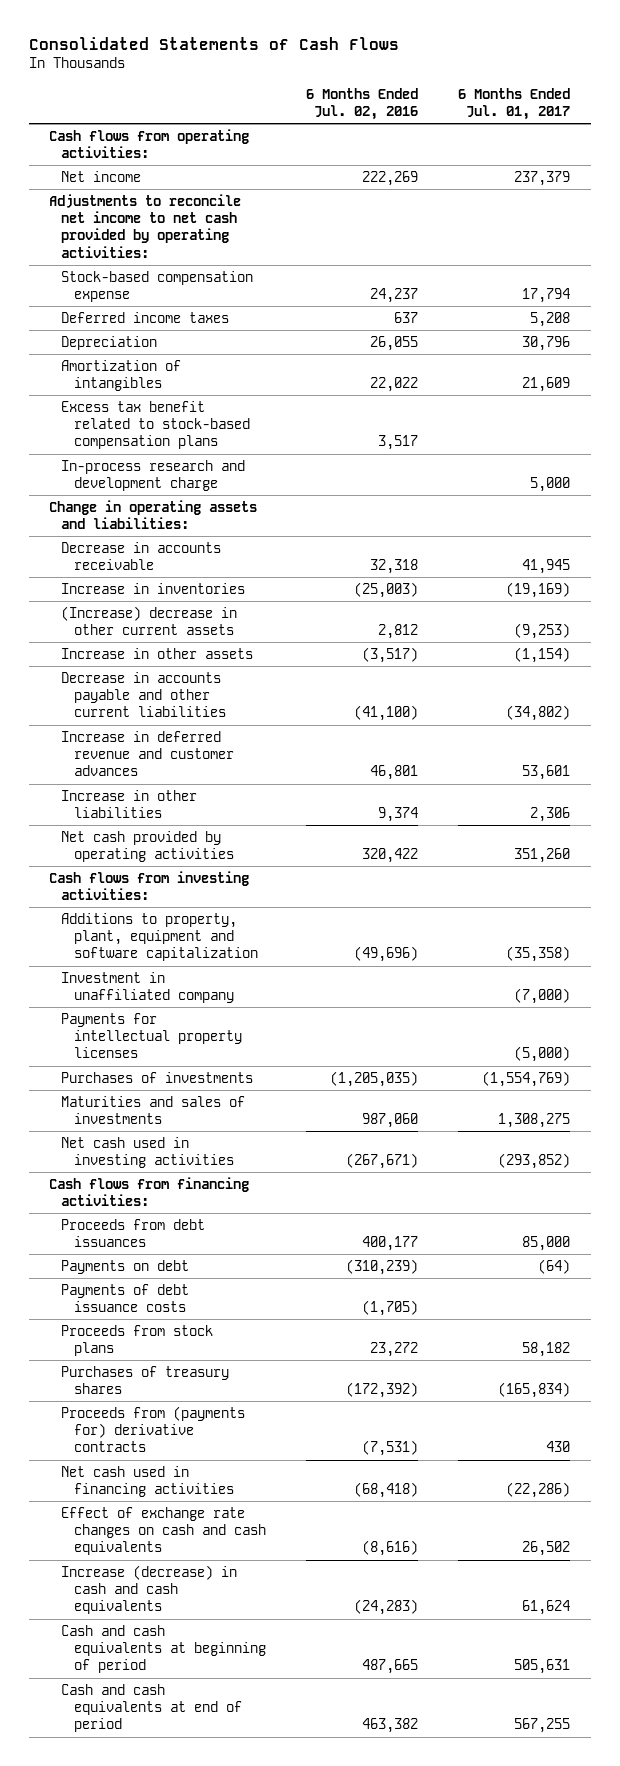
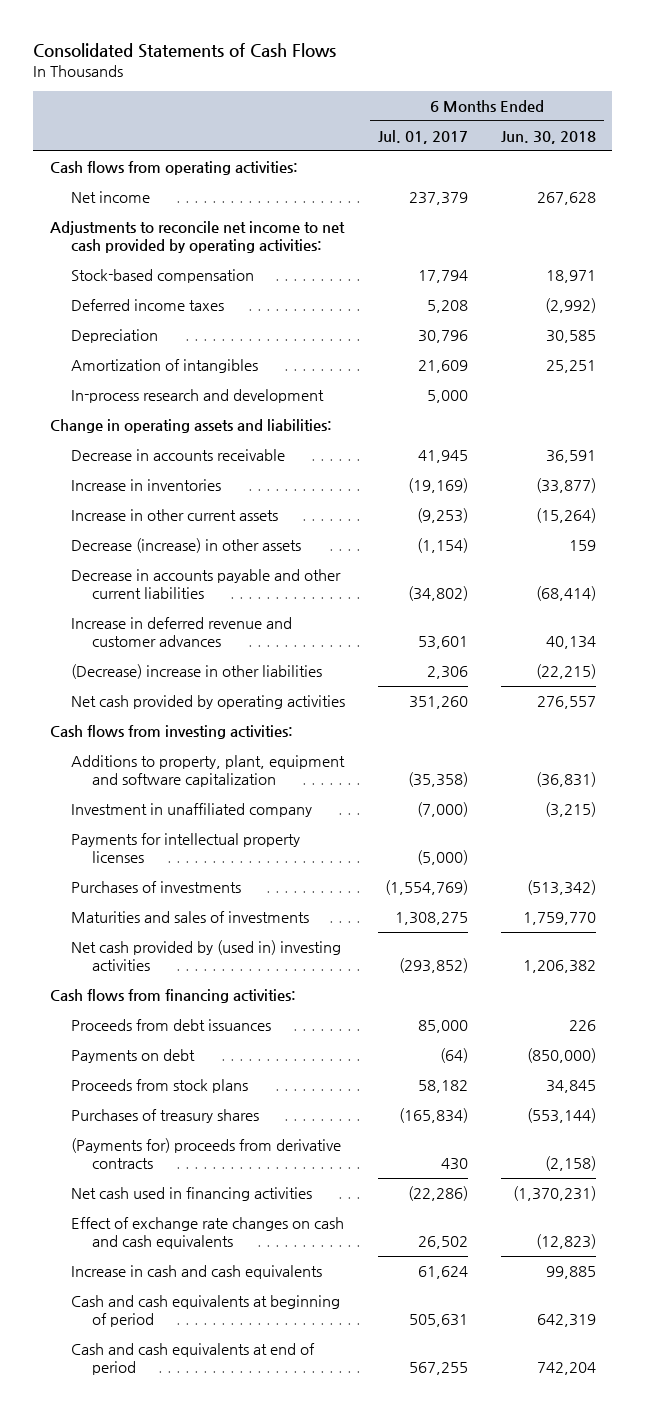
[306,87,419,121] 6 Months Ended Jul. 02, 2016 -> none
none -> [500,130,596,144] Jun. 30, 2018
[61,270,254,303] Stock-based compensation expense -> [70,269,254,284] Stock-based compensation
[61,400,250,450] Excess tax benefit related to stock-based compensation plans -> none
[61,459,246,492] In-process research and development charge -> [70,389,324,404] In-process research and development
[61,605,238,636] (Increase) decrease in other current assets -> [70,509,278,522] Increase in other current assets
[61,647,254,659] Increase in other assets -> [70,538,301,554] Decrease (increase) in other assets
[61,789,198,819] Increase in other liabilities -> [70,664,322,680] (Decrease) increase in other liabilities
[61,1136,234,1169] Net cash used in investing activities -> [70,940,341,972] Net cash provided by (used in) investing activities
[61,1283,190,1313] Payments of debt issuance costs -> none
[61,1405,246,1453] Proceeds from (payments for) derivative contracts -> [70,1138,341,1170] (Payments for) proceeds from derivative contracts
[61,1564,238,1615] Increase (decrease) in cash and cash equivalents -> [70,1265,322,1280] Increase in cash and cash equivalents

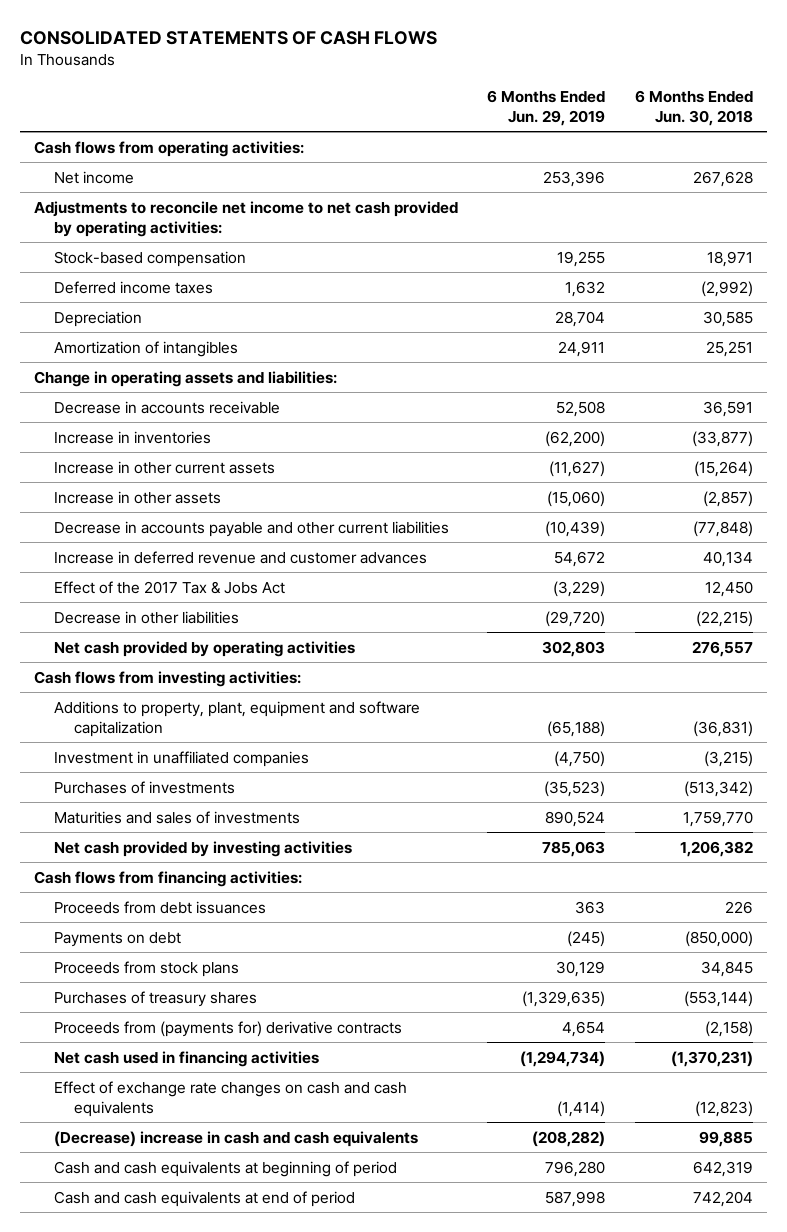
[33,43,337,59] Consolidated Statements of Cash Flows -> [19,31,437,46] CONSOLIDATED STATEMENTS OF CASH FLOWS
[377,129,468,144] Jul. 01, 2017 -> none
none -> [487,89,606,126] 6 Months Ended Jun. 29, 2019
[70,389,324,404] In-process research and development -> none
[70,538,301,554] Decrease (increase) in other assets -> [53,490,221,504] Increase in other assets
[568,540,596,552] 159 -> [702,490,753,507] (2,857)
[535,586,596,602] (68,414) -> [692,520,753,537] (77,848)
none -> [53,580,285,594] Effect of the 2017 Tax & Jobs Act
[70,664,322,680] (Decrease) increase in other liabilities -> [53,610,239,624] Decrease in other liabilities
[70,833,300,864] Payments for intellectual property licenses -> none
[70,803,312,818] Investment in unaffiliated company -> [53,750,309,767] Investment in unaffiliated companies
[70,940,341,972] Net cash provided by (used in) investing activities -> [53,840,352,857] Net cash provided by investing activities
[70,1138,341,1170] (Payments for) proceeds from derivative contracts -> [53,1020,402,1037] Proceeds from (payments for) derivative contracts
[70,1265,322,1280] Increase in cash and cash equivalents -> [53,1130,418,1147] (Decrease) increase in cash and cash equivalents

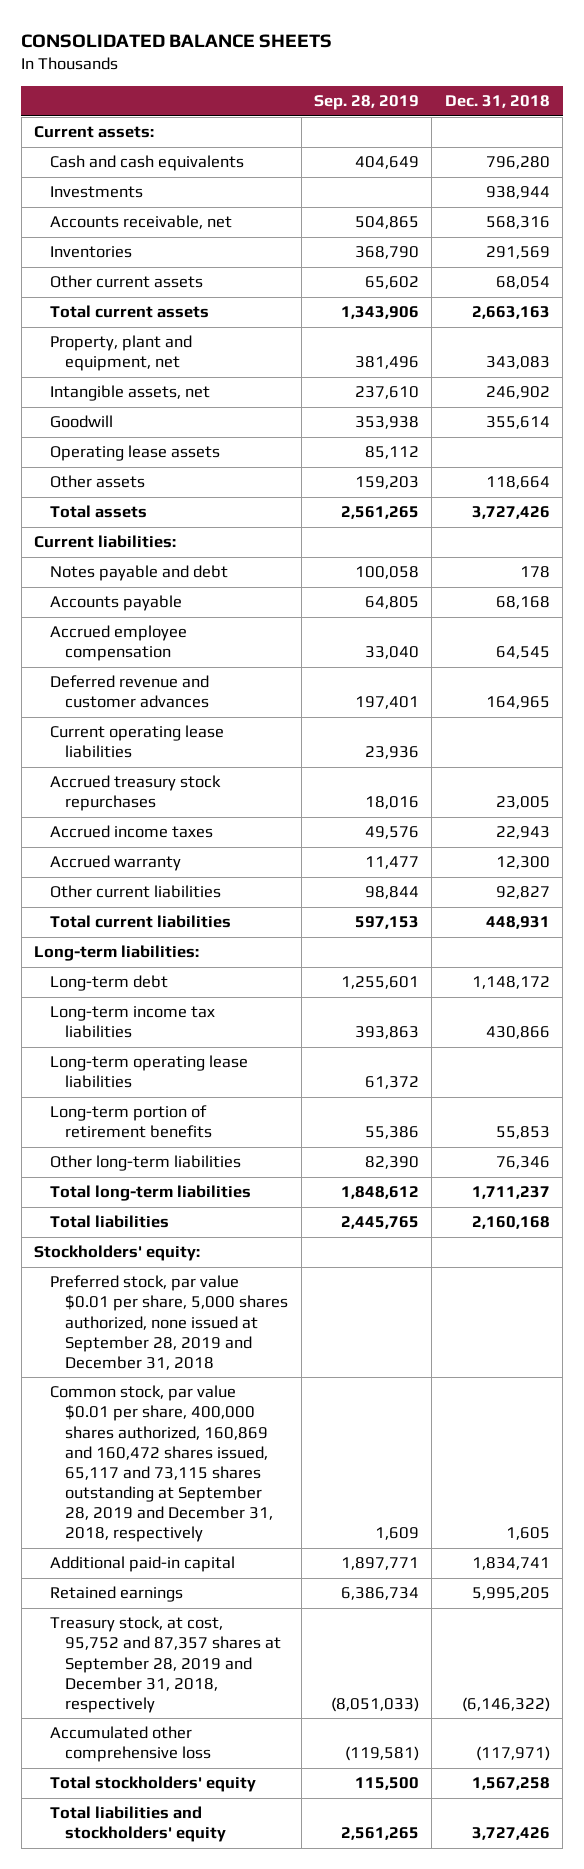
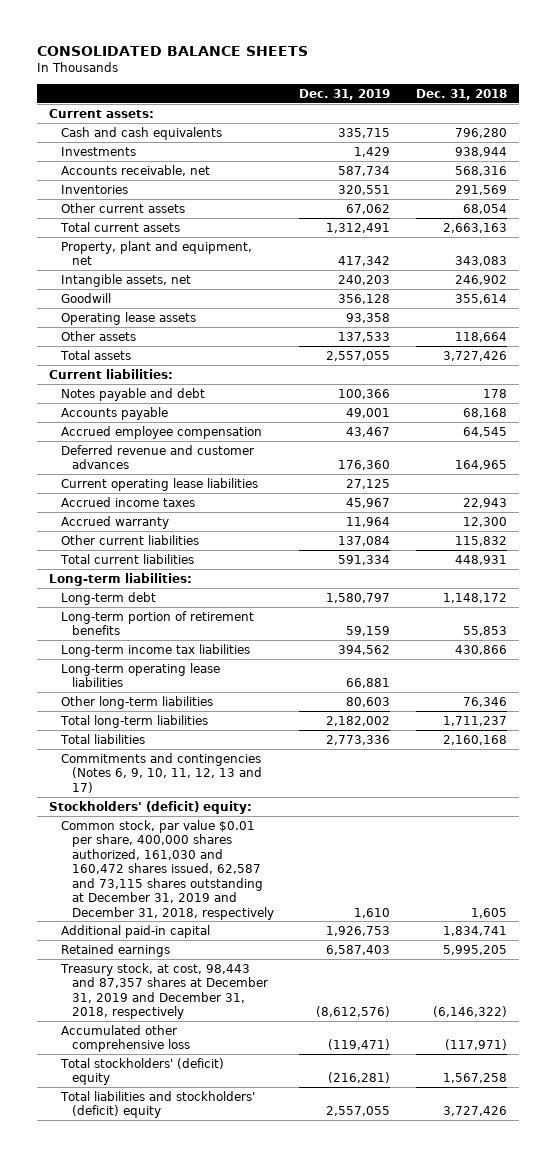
[314,95,420,111] Sep. 28, 2019 -> none
none -> [299,89,391,101] Dec. 31, 2019
[49,775,221,812] Accrued treasury stock repurchases -> none
[495,886,550,900] 92,827 -> [454,535,507,546] 115,832
[49,1105,213,1139] Long-term portion of retirement benefits -> [60,610,254,636] Long-term portion of retirement benefits
[49,1275,289,1370] Preferred stock, par value $0.01 per share, 5,000 shares authorized, none issued at September 28, 2019 and December 31, 2018 -> none
none -> [60,752,262,793] Commitments and contingencies (Notes 6, 9, 10, 11, 12, 13 and 17)
[34,1245,201,1262] Stockholders' equity: -> [49,800,253,814] Stockholders' (deficit) equity:
[49,1385,274,1543] Common stock, par value $0.01 per share, 400,000 shares authorized, 160,869 and 160,472 shares issued, 65,117 and 73,115 shares outstanding at September 28, 2019 and December 31, 2018, respectively -> [60,819,274,920] Common stock, par value $0.01 per share, 400,000 shares authorized, 161,030 and 160,472 shares issued, 62,587 and 73,115 shares outstanding at December 31, 2019 and December 31, 2018, respectively
[49,1616,282,1713] Treasury stock, at cost, 95,752 and 87,357 shares at September 28, 2019 and December 31, 2018, respectively -> [59,962,268,1020] Treasury stock, at cost, 98,443 and 87,357 shares at December 31, 2019 and December 31, 2018, respectively
[49,1776,256,1793] Total stockholders' equity -> [59,1057,224,1086] Total stockholders' (deficit) equity
[49,1806,227,1843] Total liabilities and stockholders' equity -> [59,1090,255,1119] Total liabilities and stockholders' (deficit) equity

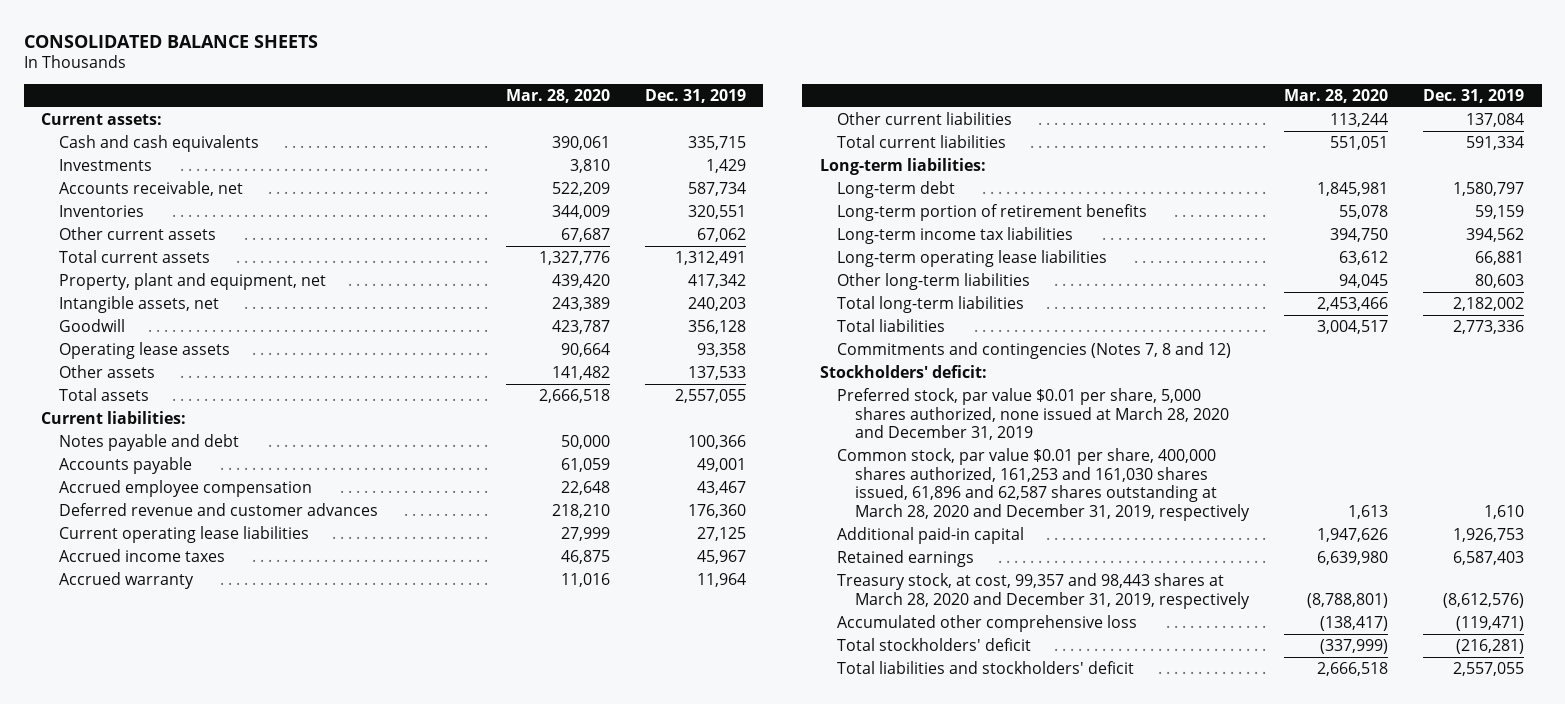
[415,89,507,101] Dec. 31, 2018 -> none
none -> [505,88,610,103] Mar. 28, 2020
[60,752,262,793] Commitments and contingencies (Notes 6, 9, 10, 11, 12, 13 and 17) -> [837,341,1232,359] Commitments and contingencies (Notes 7, 8 and 12)
[49,800,253,814] Stockholders' (deficit) equity: -> [819,364,987,378] Stockholders' deficit:
none -> [837,387,1229,441] Preferred stock, par value $0.01 per share, 5,000 shares authorized, none issued at March 28, 2020 and December 31, 2019
[60,819,274,920] Common stock, par value $0.01 per share, 400,000 shares authorized, 161,030 and 160,472 shares issued, 62,587 and 73,115 shares outstanding at December 31, 2019 and December 31, 2018, respectively -> [837,447,1250,521] Common stock, par value $0.01 per share, 400,000 shares authorized, 161,253 and 161,030 shares issued, 61,896 and 62,587 shares outstanding at March 28, 2020 and December 31, 2019, respectively
[59,962,268,1020] Treasury stock, at cost, 98,443 and 87,357 shares at December 31, 2019 and December 31, 2018, respectively -> [837,572,1250,609] Treasury stock, at cost, 99,357 and 98,443 shares at March 28, 2020 and December 31, 2019, respectively
[59,1057,224,1086] Total stockholders' (deficit) equity -> [837,637,1032,651] Total stockholders' deficit
[59,1090,255,1119] Total liabilities and stockholders' (deficit) equity -> [837,660,1135,674] Total liabilities and stockholders' deficit

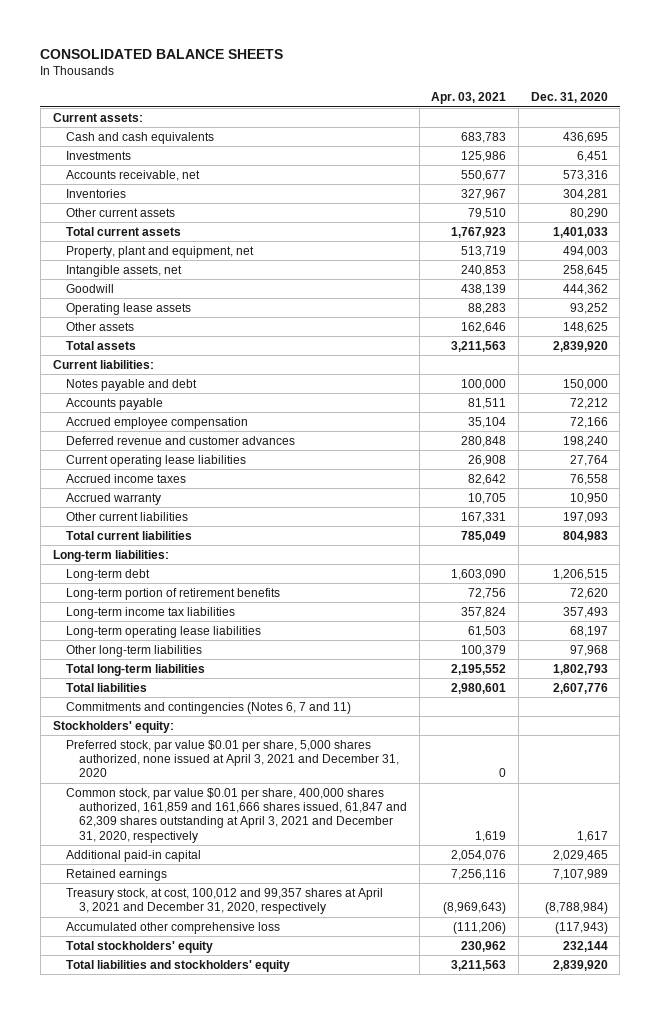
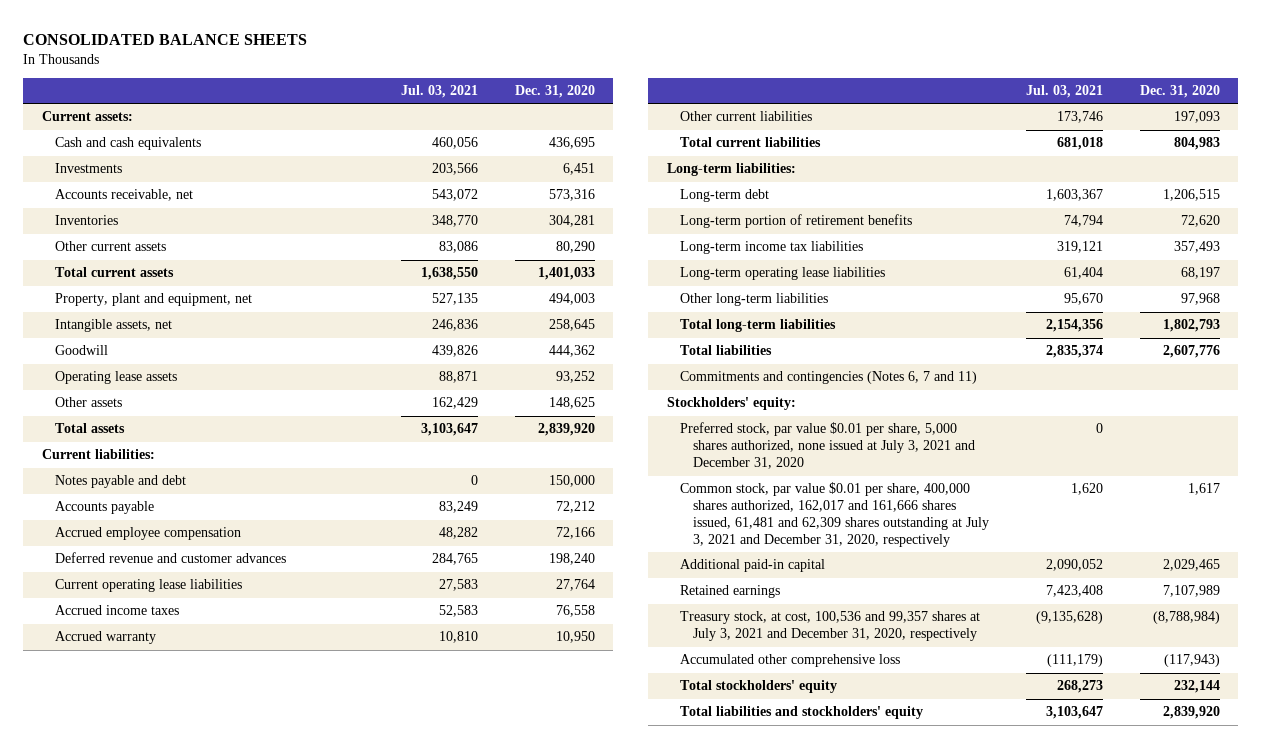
[431,92,507,105] Apr. 03, 2021 -> none
none -> [401,85,479,99] Jul. 03, 2021
[65,739,399,778] Preferred stock, par value $0.01 per share, 5,000 shares authorized, none issued at April 3, 2021 and December 31, 2020 -> [679,422,976,470] Preferred stock, par value $0.01 per share, 5,000 shares authorized, none issued at July 3, 2021 and December 31, 2020
[65,787,407,843] Common stock, par value $0.01 per share, 400,000 shares authorized, 161,859 and 161,666 shares issued, 61,847 and 62,309 shares outstanding at April 3, 2021 and December 31, 2020, respectively -> [679,482,990,548] Common stock, par value $0.01 per share, 400,000 shares authorized, 162,017 and 161,666 shares issued, 61,481 and 62,309 shares outstanding at July 3, 2021 and December 31, 2020, respectively
[65,887,383,915] Treasury stock, at cost, 100,012 and 99,357 shares at April 3, 2021 and December 31, 2020, respectively -> [679,611,980,642] Treasury stock, at cost, 100,536 and 99,357 shares at July 3, 2021 and December 31, 2020, respectively

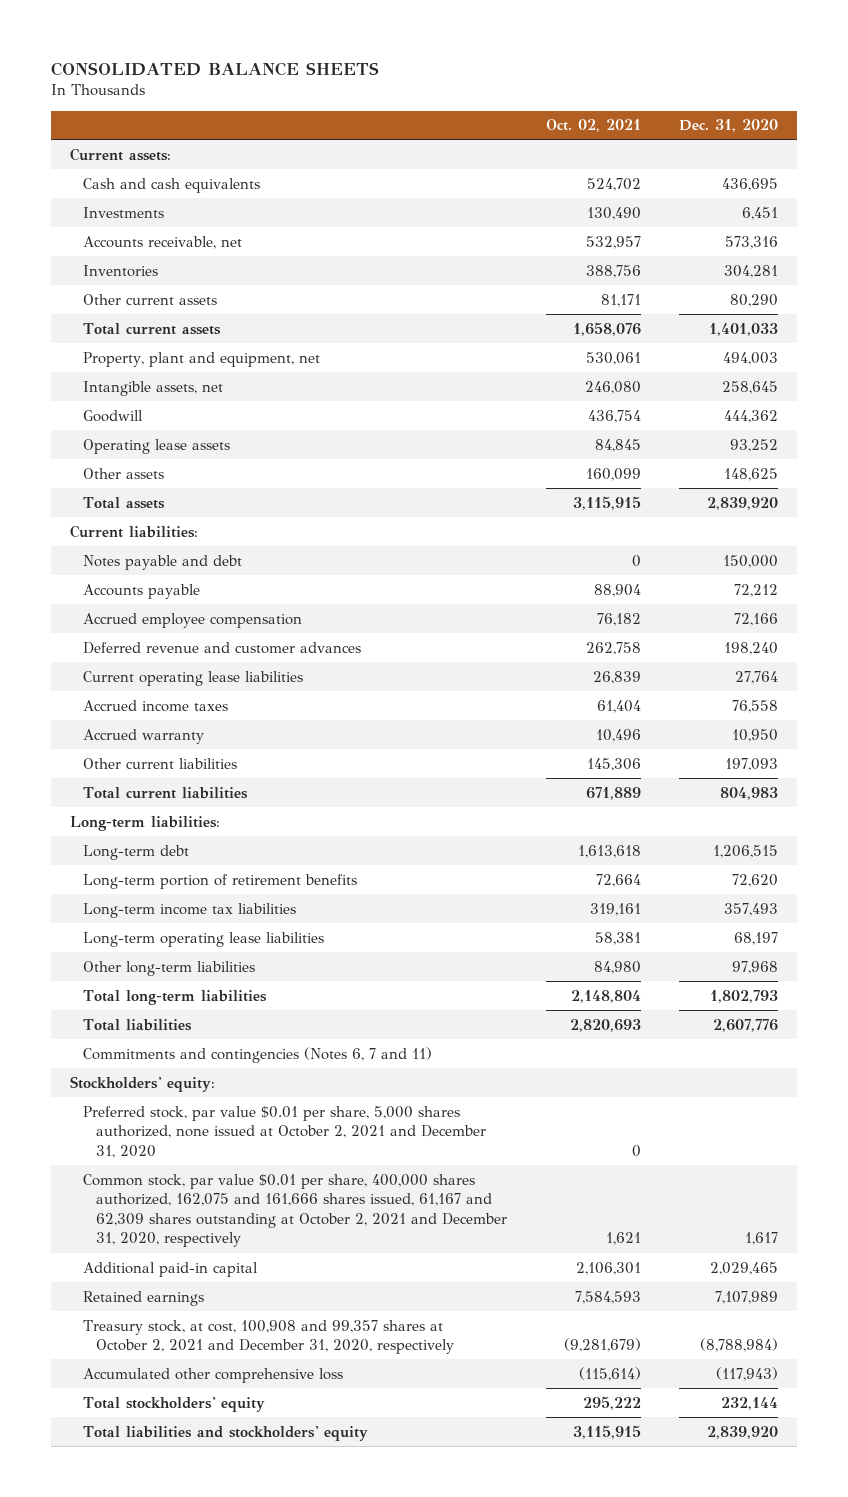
[401,85,479,99] Jul. 03, 2021 -> none
none -> [545,119,641,133] Oct. 02, 2021
[679,422,976,470] Preferred stock, par value $0.01 per share, 5,000 shares authorized, none issued at July 3, 2021 and December 31, 2020 -> [83,1105,487,1158] Preferred stock, par value $0.01 per share, 5,000 shares authorized, none issued at October 2, 2021 and December 31, 2020
[679,482,990,548] Common stock, par value $0.01 per share, 400,000 shares authorized, 162,017 and 161,666 shares issued, 61,481 and 62,309 shares outstanding at July 3, 2021 and December 31, 2020, respectively -> [83,1173,508,1248] Common stock, par value $0.01 per share, 400,000 shares authorized, 162,075 and 161,666 shares issued, 61,167 and 62,309 shares outstanding at October 2, 2021 and December 31, 2020, respectively
[679,611,980,642] Treasury stock, at cost, 100,536 and 99,357 shares at July 3, 2021 and December 31, 2020, respectively -> [83,1319,455,1355] Treasury stock, at cost, 100,908 and 99,357 shares at October 2, 2021 and December 31, 2020, respectively

